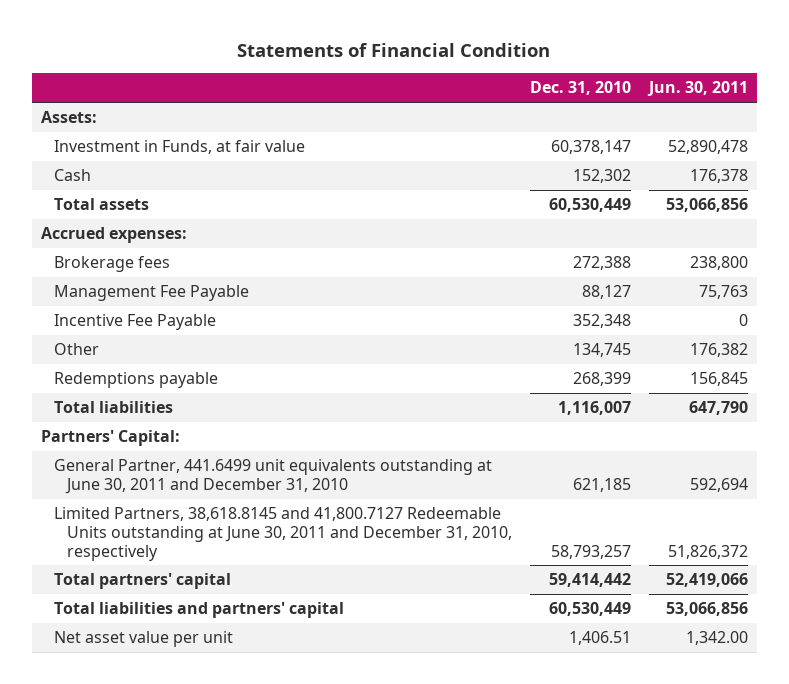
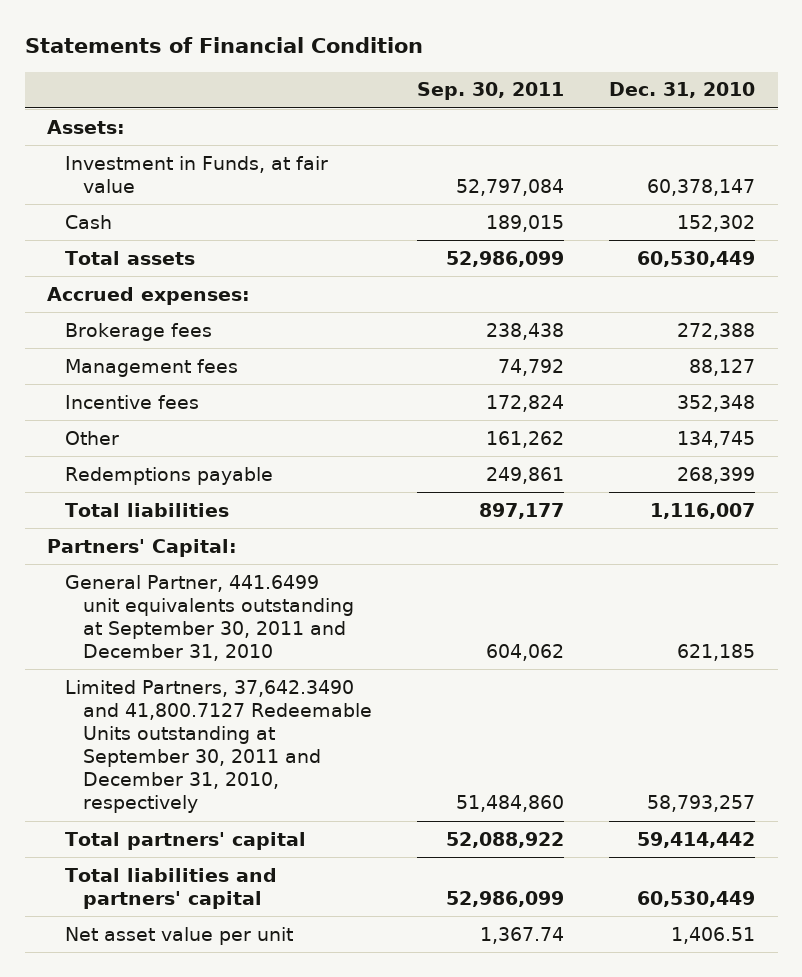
[646,81,748,97] Jun. 30, 2011 -> none
none -> [416,82,564,101] Sep. 30, 2011
[54,285,250,302] Management Fee Payable -> [64,358,238,377] Management fees
[54,314,217,331] Incentive Fee Payable -> [64,394,199,409] Incentive fees
[54,459,493,495] General Partner, 441.6499 unit equivalents outstanding at June 30, 2011 and December 31, 2010 -> [64,574,354,662] General Partner, 441.6499 unit equivalents outstanding at September 30, 2011 and December 31, 2010
[54,507,513,561] Limited Partners, 38,618.8145 and 41,800.7127 Redeemable Units outstanding at June 30, 2011 and December 31, 2010, respectively -> [64,679,372,814] Limited Partners, 37,642.3490 and 41,800.7127 Redeemable Units outstanding at September 30, 2011 and December 31, 2010, respectively

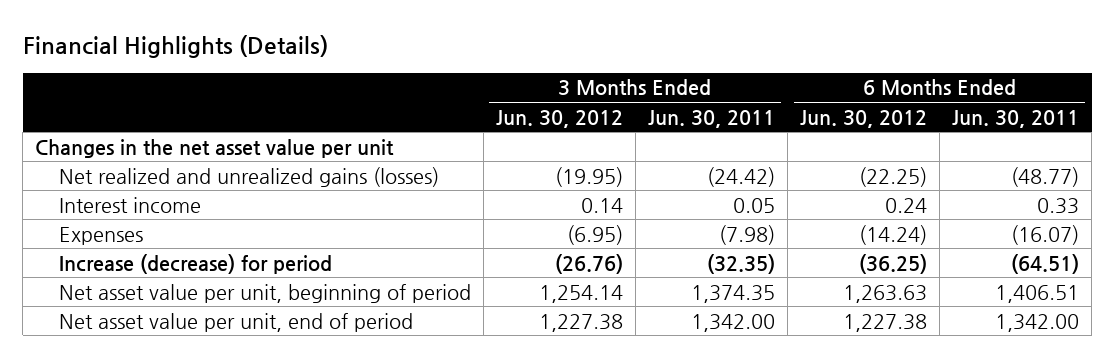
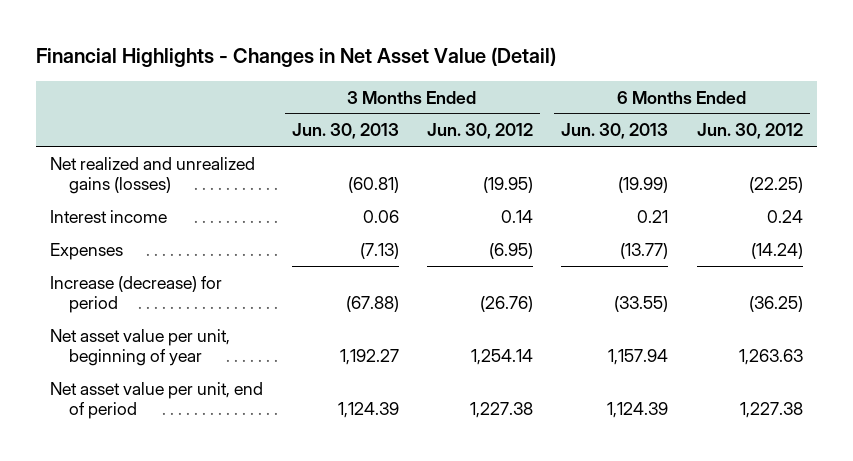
[22,35,328,59] Financial Highlights (Details) -> [36,47,557,68] Financial Highlights - Changes in Net Asset Value (Detail)
[647,109,775,128] Jun. 30, 2011 -> none
[952,109,1080,128] Jun. 30, 2011 -> none
none -> [291,123,399,140] Jun. 30, 2013
none -> [561,123,669,140] Jun. 30, 2013
[35,138,395,158] Changes in the net asset value per unit -> none
[58,283,471,303] Net asset value per unit, beginning of period -> [50,328,231,367] Net asset value per unit, beginning of year

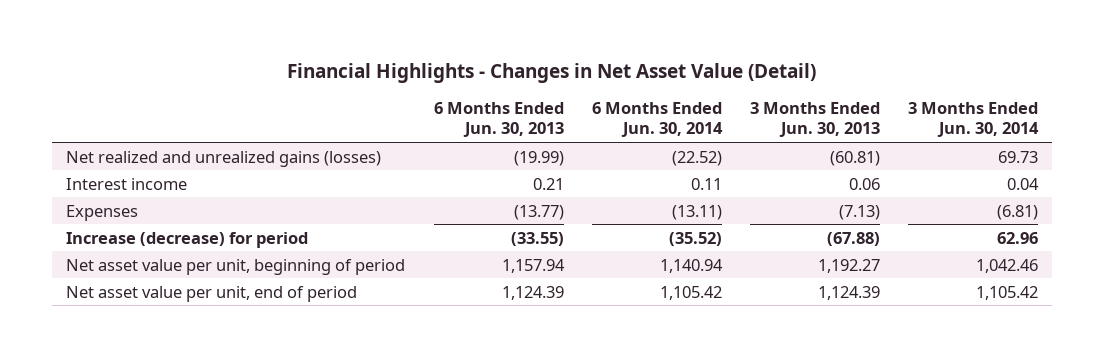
[427,123,534,140] Jun. 30, 2012 -> none
[696,123,803,140] Jun. 30, 2012 -> none
none -> [591,102,723,138] 6 Months Ended Jun. 30, 2014
none -> [908,102,1040,138] 3 Months Ended Jun. 30, 2014
[50,328,231,367] Net asset value per unit, beginning of year -> [66,258,406,275] Net asset value per unit, beginning of period

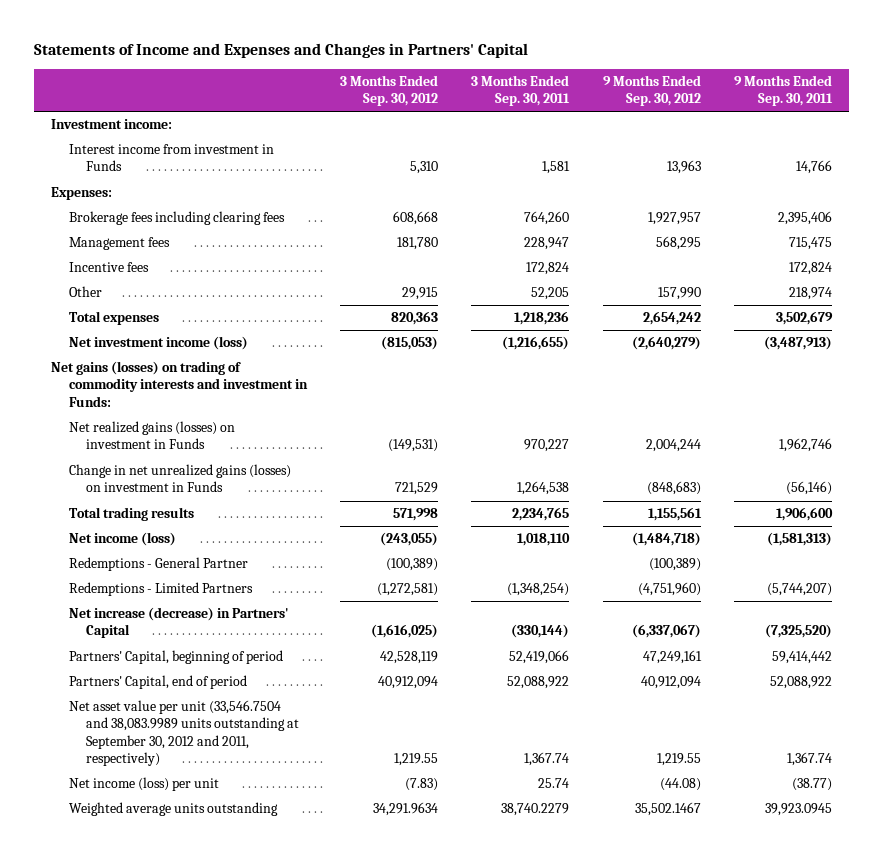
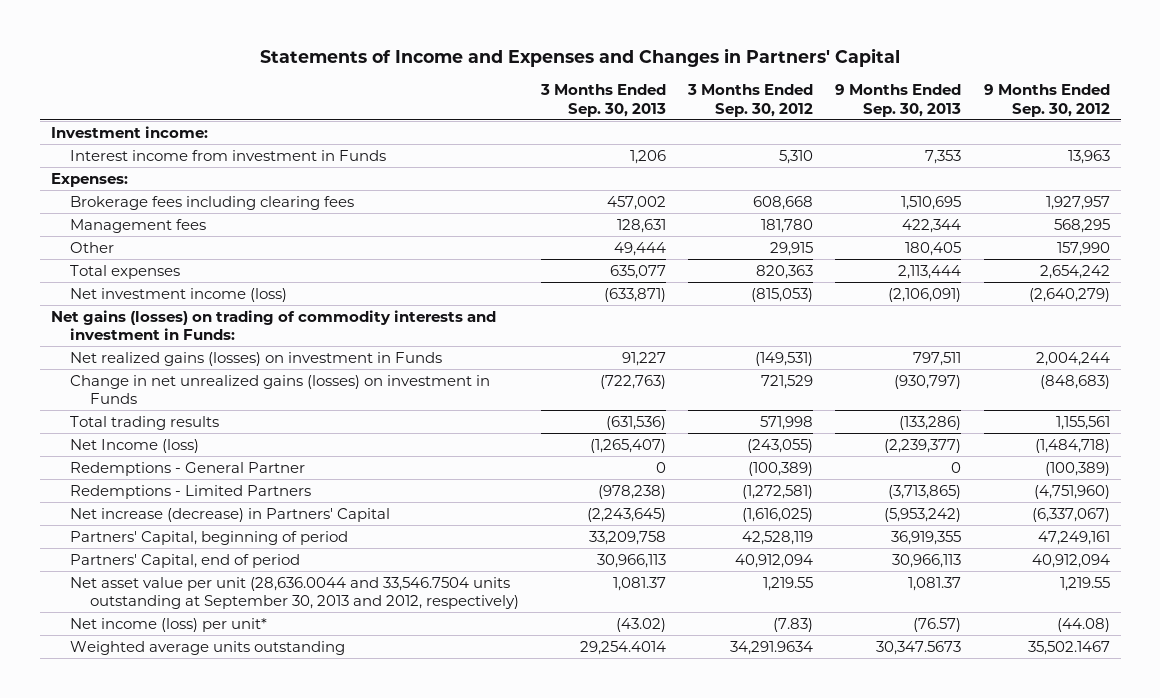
[471,74,571,107] 3 Months Ended Sep. 30, 2011 -> none
[733,74,833,107] 9 Months Ended Sep. 30, 2011 -> none
none -> [539,84,666,117] 3 Months Ended Sep. 30, 2013
none -> [835,84,962,117] 9 Months Ended Sep. 30, 2013
[68,262,149,273] Incentive fees -> none
[68,532,176,547] Net income (loss) -> [70,438,200,453] Net Income (loss)
[68,700,300,766] Net asset value per unit (33,546.7504 and 38,083.9989 units outstanding at September 30, 2012 and 2011, respectively) -> [70,576,519,610] Net asset value per unit (28,636.0044 and 33,546.7504 units outstanding at September 30, 2013 and 2012, respectively)
[68,777,219,792] Net income (loss) per unit -> [70,617,268,632] Net income (loss) per unit*

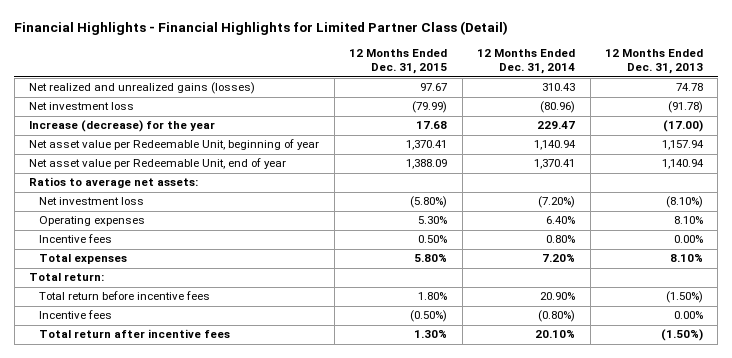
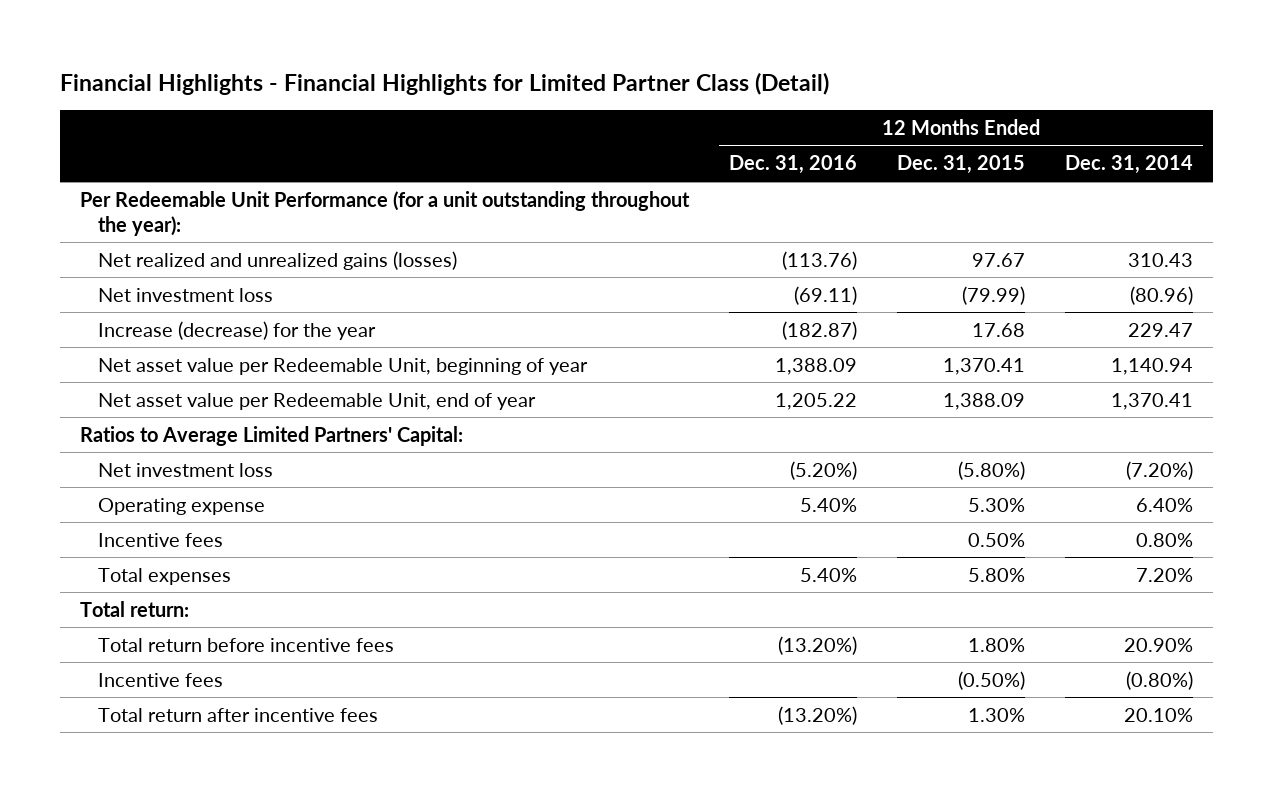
[605,49,704,75] 12 Months Ended Dec. 31, 2013 -> none
none -> [729,155,858,175] Dec. 31, 2016
none -> [80,190,691,236] Per Redeemable Unit Performance (for a unit outstanding throughout the year):
[29,177,199,189] Ratios to average net assets: -> [80,425,464,446] Ratios to Average Limited Partners' Capital:
[38,216,145,227] Operating expenses -> [97,497,265,515] Operating expense

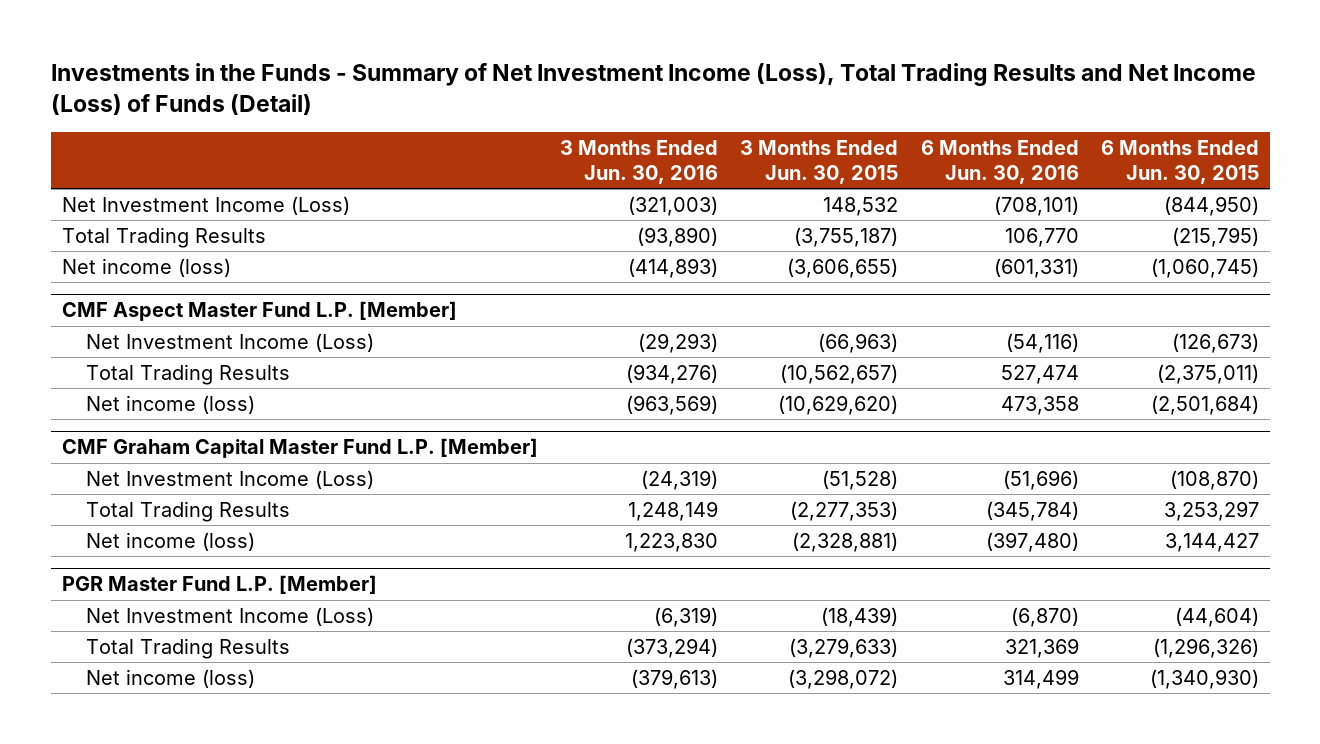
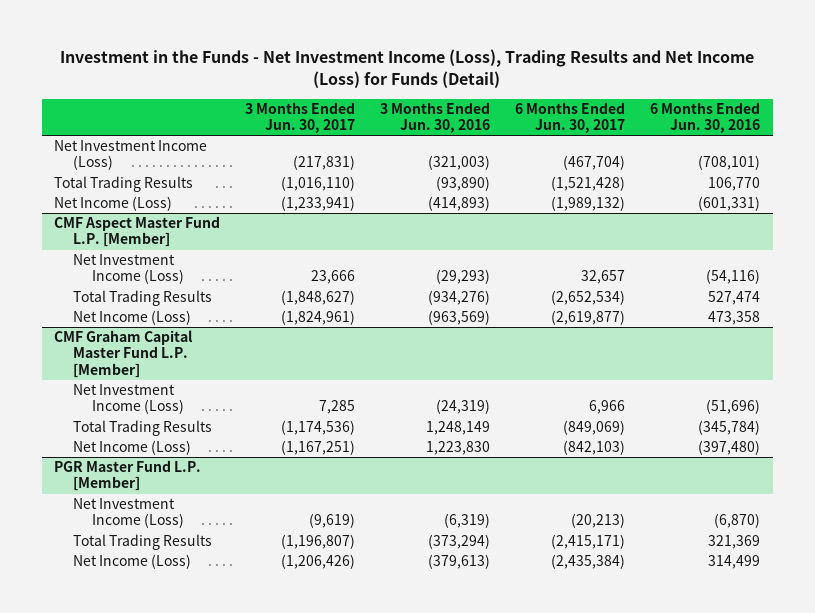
[50,63,1256,116] Investments in the Funds - Summary of Net Investment Income (Loss), Total Trading Results and Net Income (Loss) of Funds (Detail) -> [60,49,755,88] Investment in the Funds - Net Investment Income (Loss), Trading Results and Net Income (Loss) for Funds (Detail)
[740,140,899,185] 3 Months Ended Jun. 30, 2015 -> none
[1100,140,1259,185] 6 Months Ended Jun. 30, 2015 -> none
none -> [245,101,356,133] 3 Months Ended Jun. 30, 2017
none -> [515,101,626,133] 6 Months Ended Jun. 30, 2017
[61,257,231,277] Net income (loss) -> [54,196,173,212] Net Income (Loss)
[86,394,256,414] Net income (loss) -> [73,310,192,326] Net Income (Loss)
[86,531,256,551] Net income (loss) -> [73,440,192,456] Net Income (Loss)
[86,668,256,688] Net income (loss) -> [73,554,192,570] Net Income (Loss)

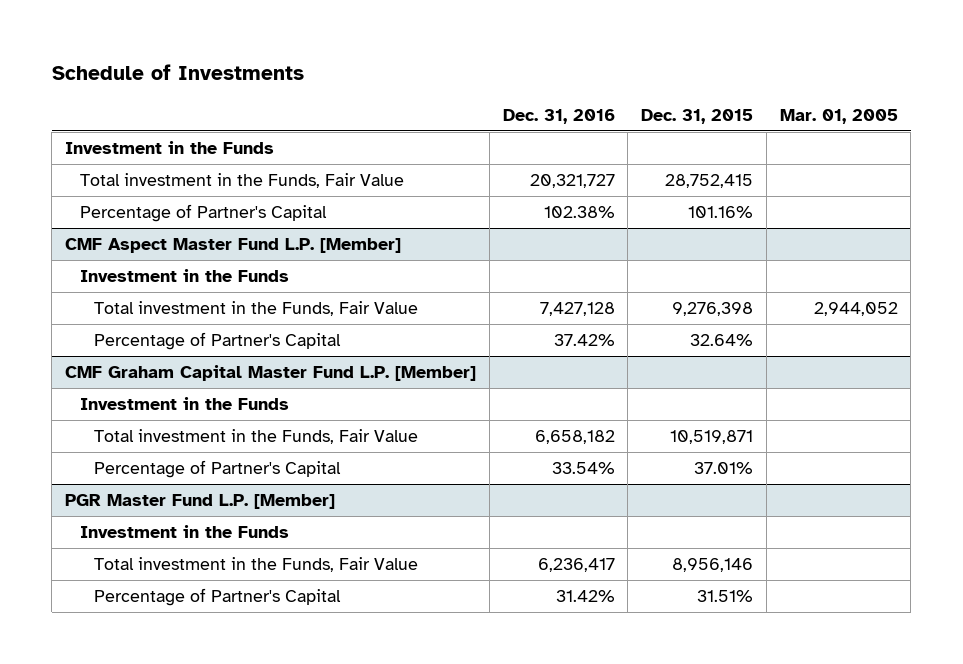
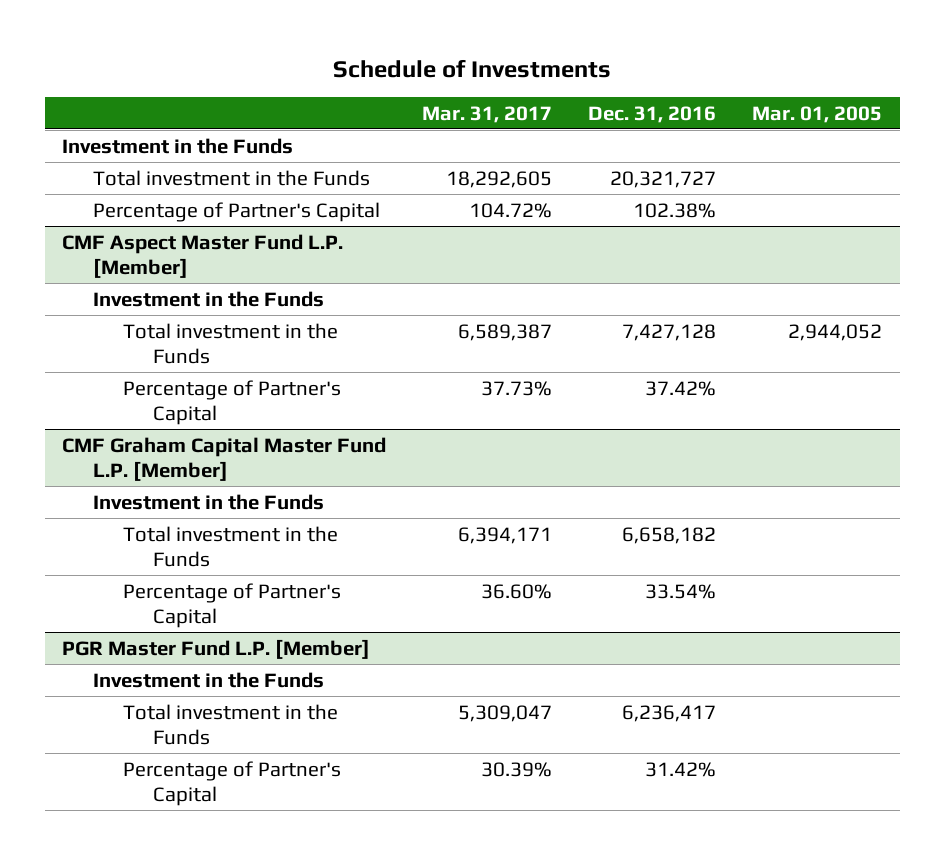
[641,108,754,124] Dec. 31, 2015 -> none
none -> [422,105,553,123] Mar. 31, 2017
[79,173,404,189] Total investment in the Funds, Fair Value -> [92,169,370,186] Total investment in the Funds
[94,301,419,317] Total investment in the Funds, Fair Value -> [123,322,339,364] Total investment in the Funds
[94,429,419,445] Total investment in the Funds, Fair Value -> [123,525,339,567] Total investment in the Funds
[94,557,419,573] Total investment in the Funds, Fair Value -> [123,703,339,745] Total investment in the Funds

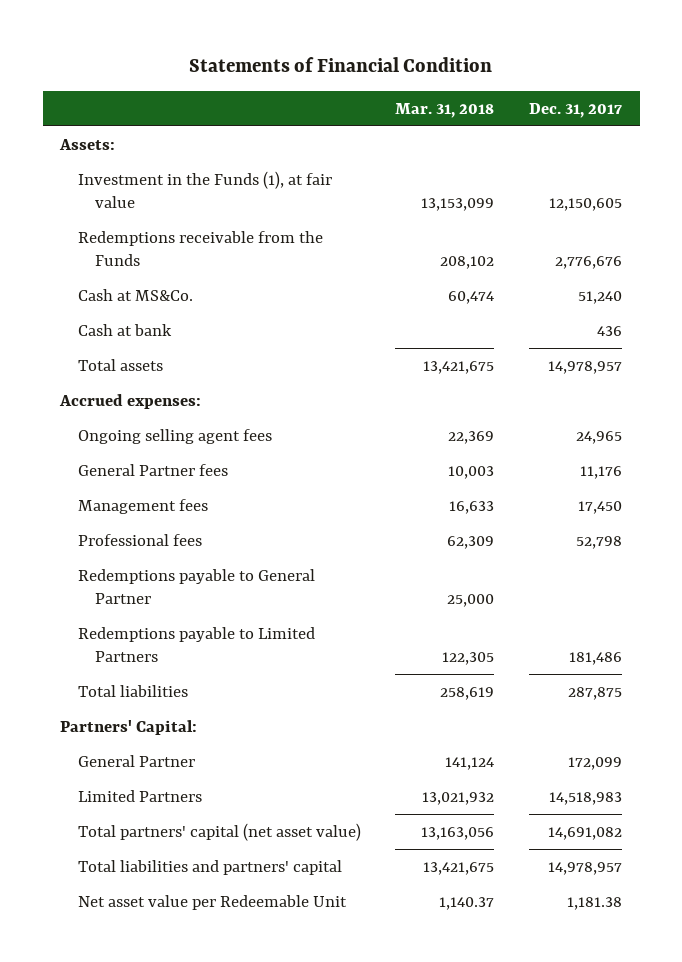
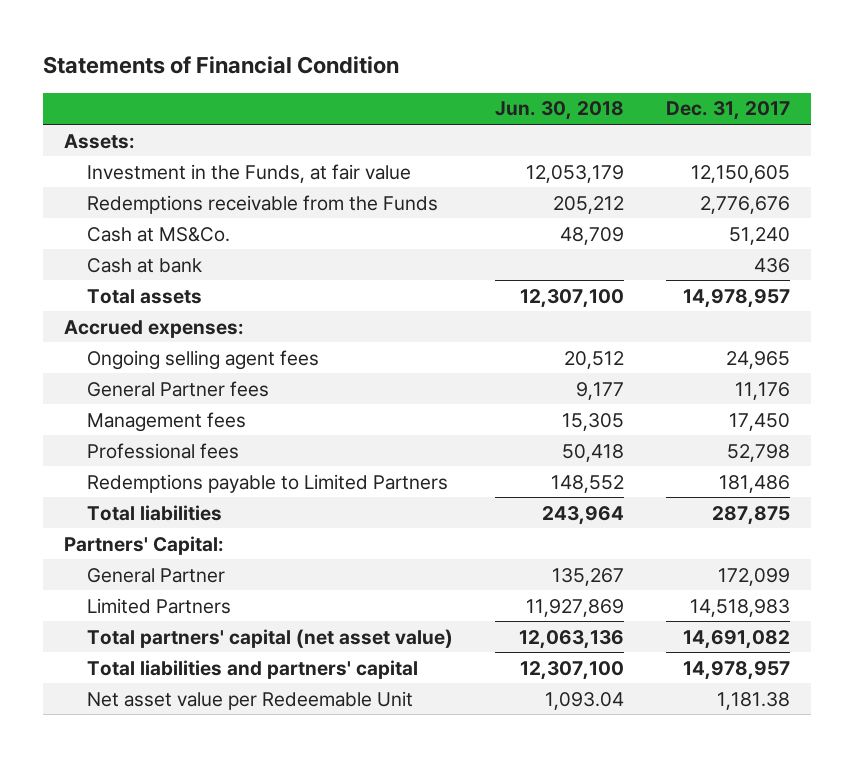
[395,102,495,118] Mar. 31, 2018 -> none
none -> [494,101,624,121] Jun. 30, 2018
[77,170,332,208] Investment in the Funds (1), at fair value -> [86,163,411,183] Investment in the Funds, at fair value
[77,568,315,604] Redemptions payable to General Partner -> none

